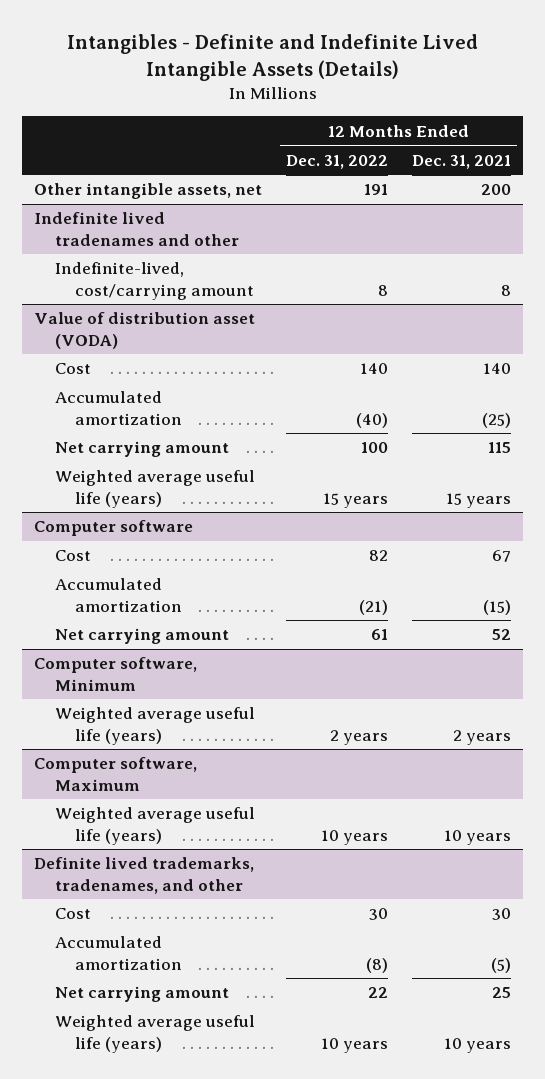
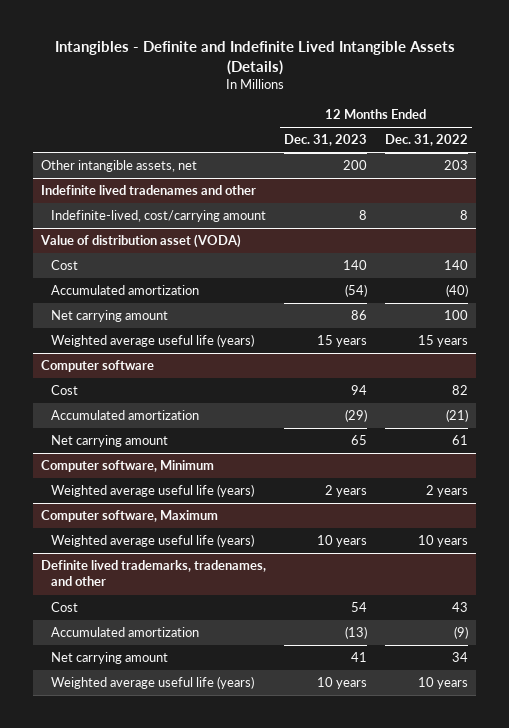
[412,154,512,169] Dec. 31, 2021 -> none
none -> [284,134,368,147] Dec. 31, 2023
[364,184,389,196] 191 -> [443,160,468,171] 203
[369,908,389,921] 30 -> [451,602,468,613] 43
[366,957,389,973] (8) -> [453,626,468,640] (9)
[368,987,389,999] 22 -> [451,652,468,663] 34

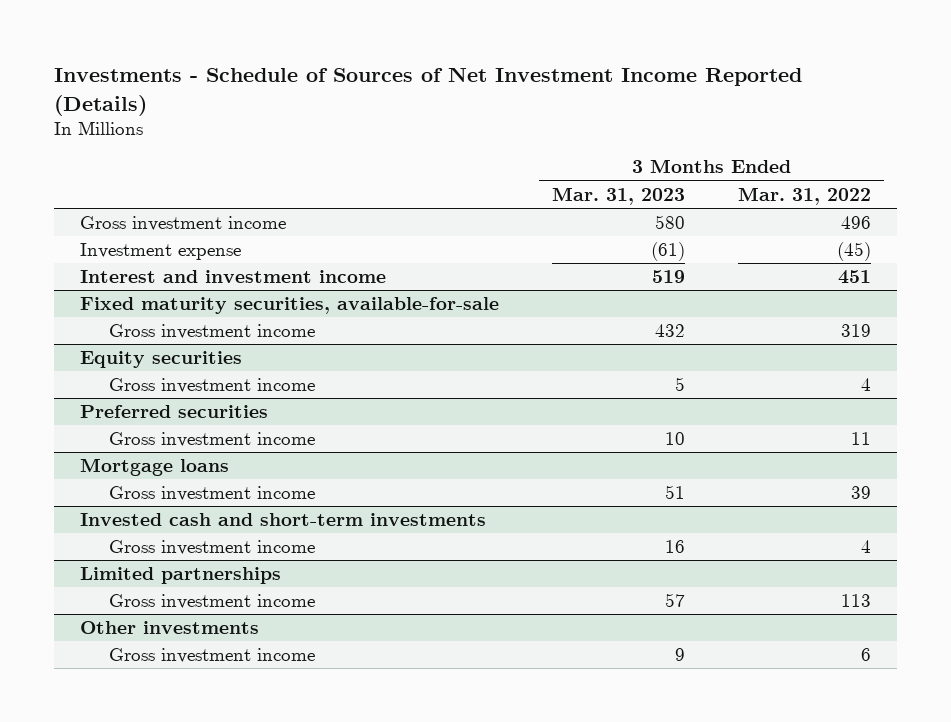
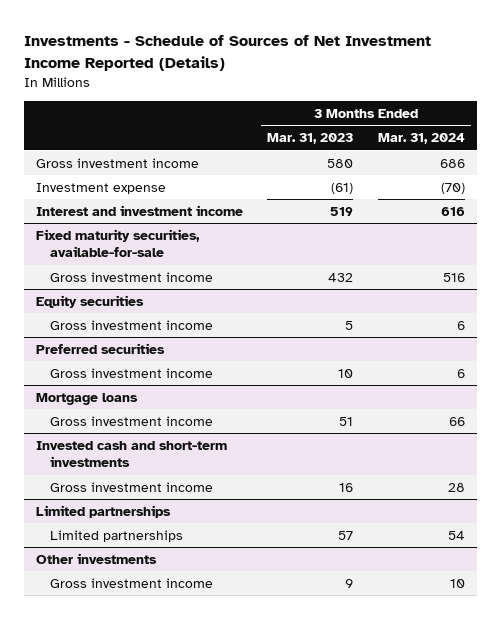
[738,186,872,205] Mar. 31, 2022 -> none
none -> [377,133,465,145] Mar. 31, 2024
[109,593,316,609] Gross investment income -> none
none -> [50,530,184,543] Limited partnerships

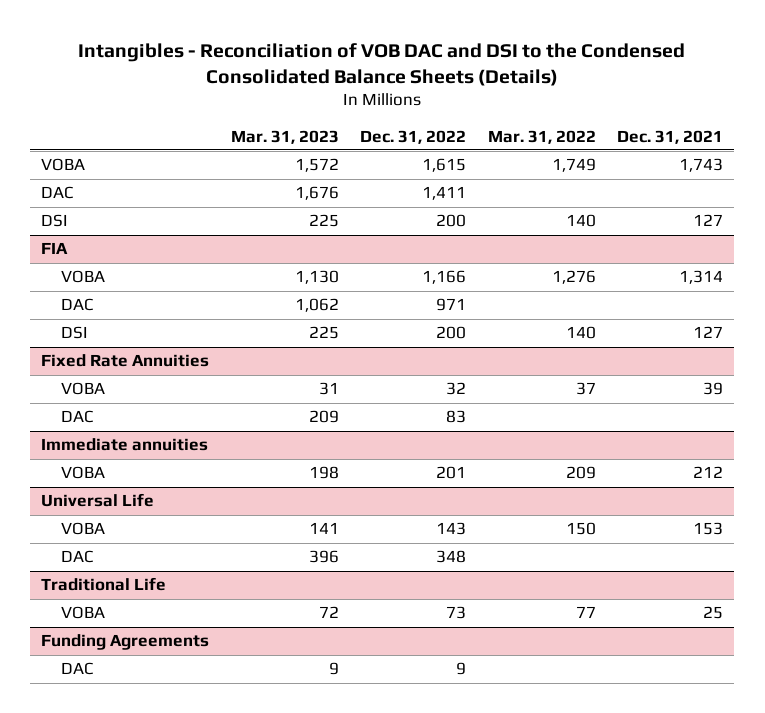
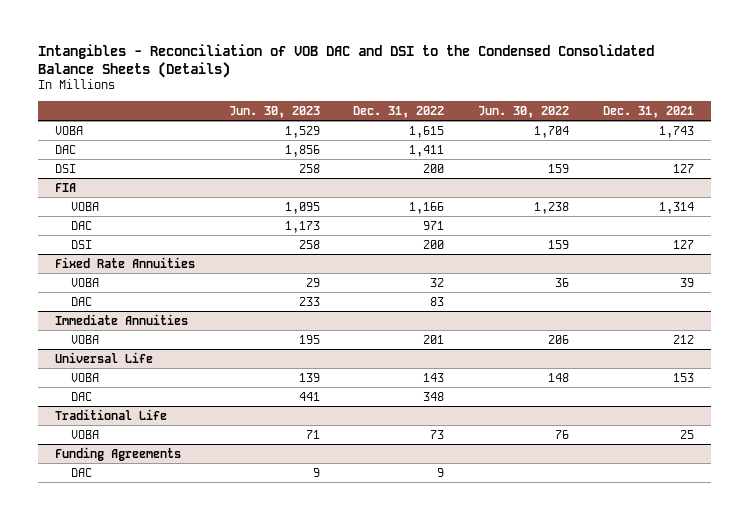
[230,129,339,144] Mar. 31, 2023 -> none
[487,129,596,144] Mar. 31, 2022 -> none
none -> [228,105,320,118] Jun. 30, 2023
none -> [478,105,570,118] Jun. 30, 2022
[41,438,209,452] Immediate annuities -> [54,313,188,325] Immediate Annuities

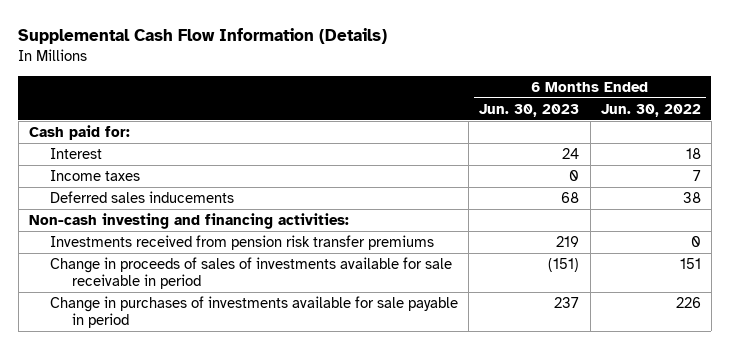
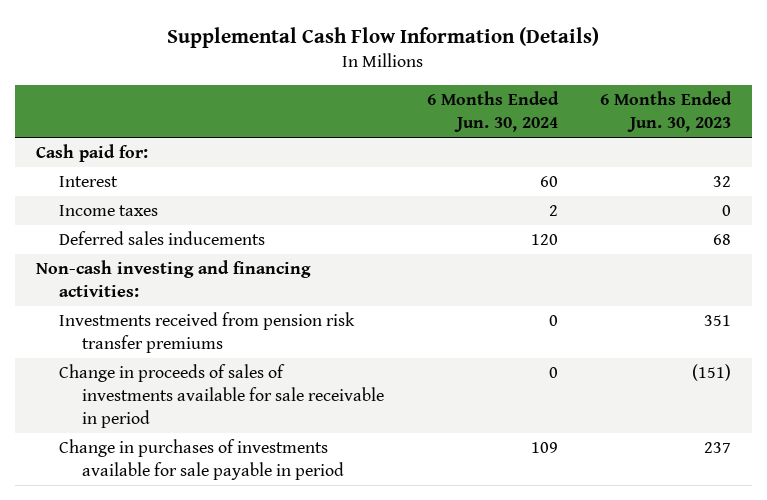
[600,104,701,118] Jun. 30, 2022 -> none
none -> [426,91,559,133] 6 Months Ended Jun. 30, 2024
[562,148,580,160] 24 -> [712,176,731,188] 32
[556,236,580,248] 219 -> [703,315,731,327] 351

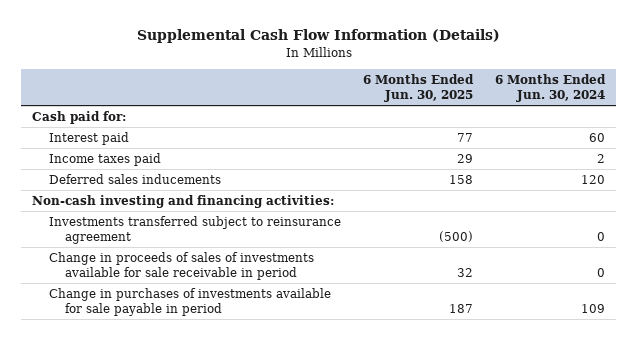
[599,91,732,133] 6 Months Ended Jun. 30, 2023 -> none
none -> [362,74,474,103] 6 Months Ended Jun. 30, 2025
[59,176,119,188] Interest -> [48,131,129,145] Interest paid
[59,205,159,217] Income taxes -> [48,152,161,166] Income taxes paid
[59,312,356,354] Investments received from pension risk transfer premiums -> none
none -> [48,215,341,245] Investments transferred subject to reinsurance agreement

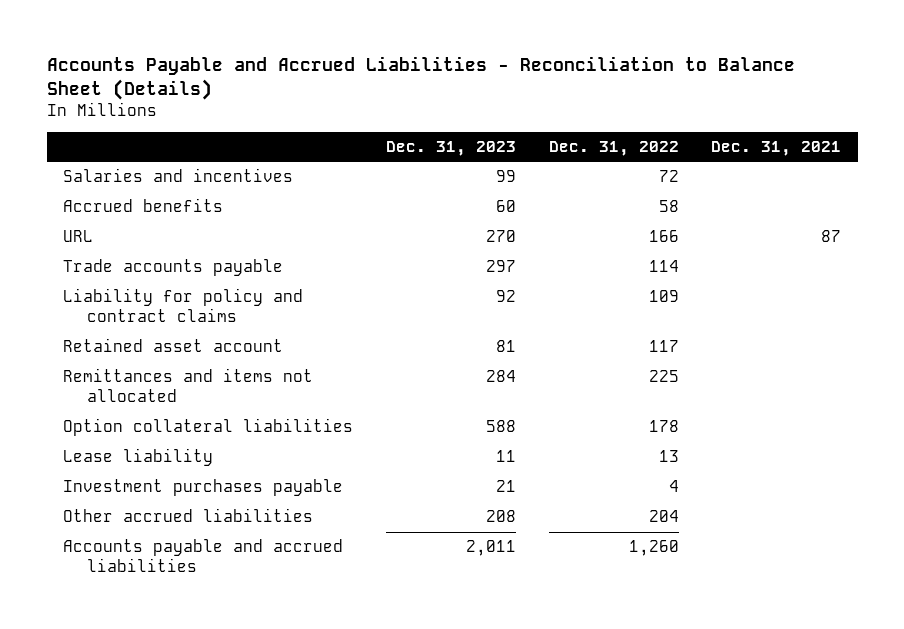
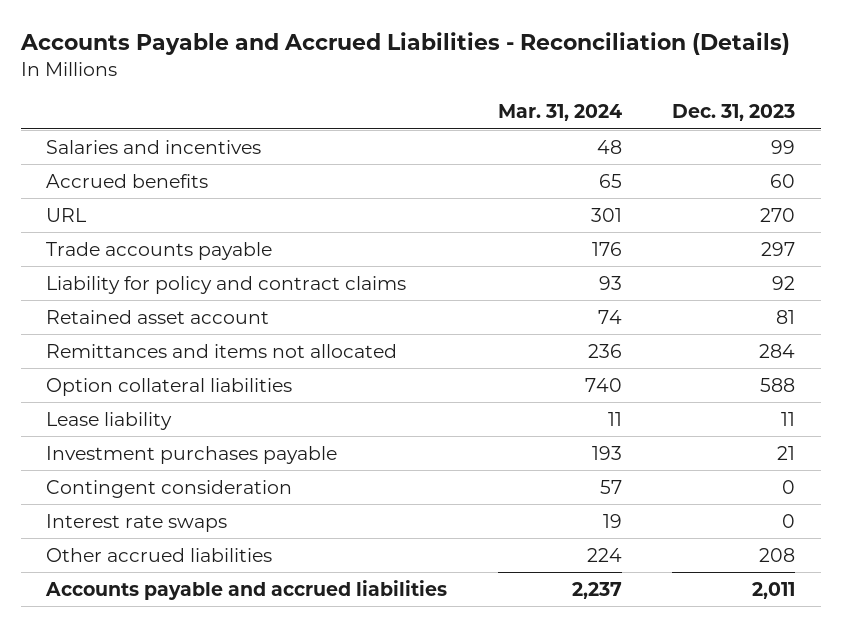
[46,55,795,101] Accounts Payable and Accrued Liabilities - Reconciliation to Balance Sheet (Details) -> [19,32,790,56] Accounts Payable and Accrued Liabilities - Reconciliation (Details)
[548,141,679,157] Dec. 31, 2022 -> none
[711,141,842,157] Dec. 31, 2021 -> none
none -> [497,104,622,122] Mar. 31, 2024
none -> [46,479,293,498] Contingent consideration
none -> [46,513,228,532] Interest rate swaps

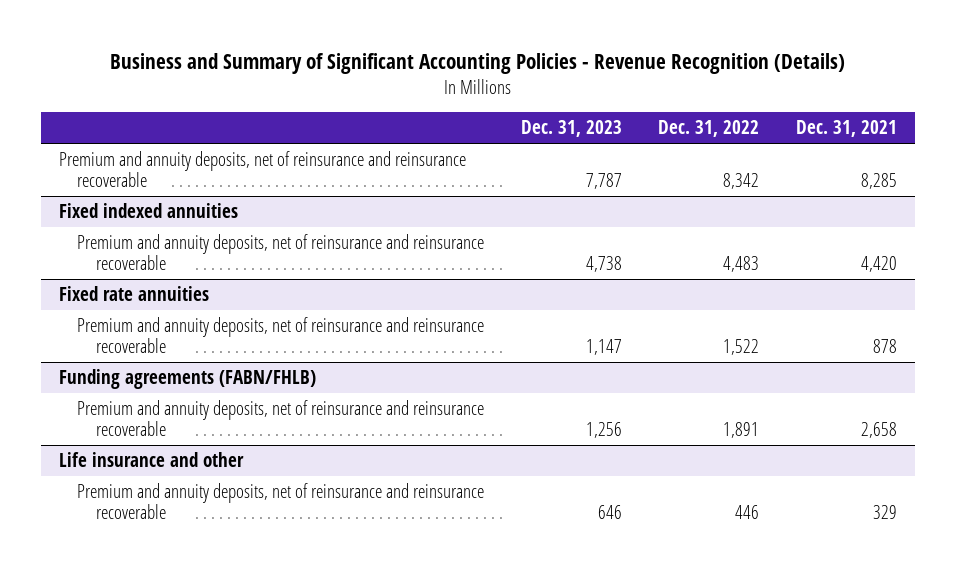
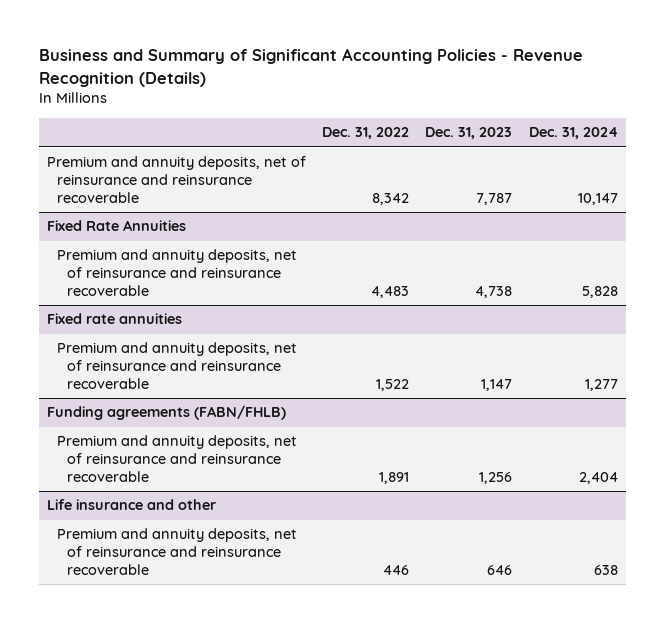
[795,120,897,138] Dec. 31, 2021 -> none
none -> [528,127,618,140] Dec. 31, 2024
[59,202,239,218] Fixed indexed annuities -> [47,220,187,232] Fixed Rate Annuities

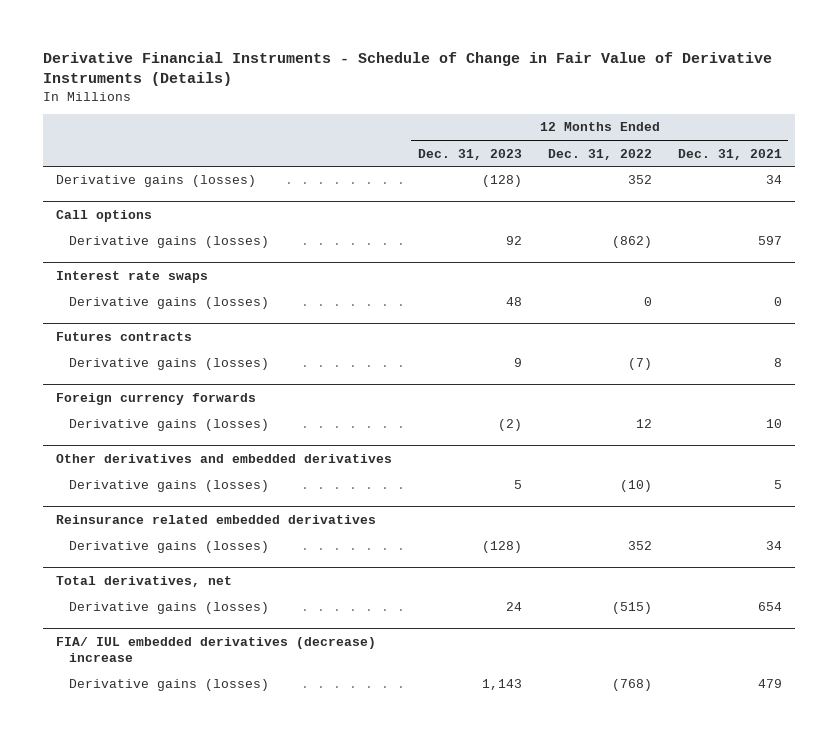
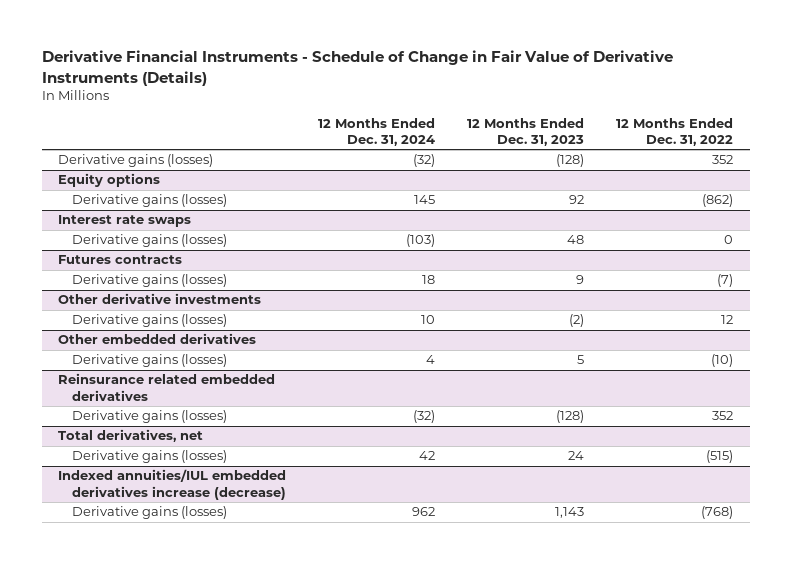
[677,148,782,160] Dec. 31, 2021 -> none
none -> [318,117,436,147] 12 Months Ended Dec. 31, 2024
[55,209,152,222] Call options -> [57,173,160,188] Equity options
[55,392,256,405] Foreign currency forwards -> none
none -> [57,293,261,305] Other derivative investments
[55,453,392,463] Other derivatives and embedded derivatives -> [57,333,256,345] Other embedded derivatives
[55,636,376,663] FIA/ IUL embedded derivatives (decrease) increase -> [57,469,286,500] Indexed annuities/IUL embedded derivatives increase (decrease)

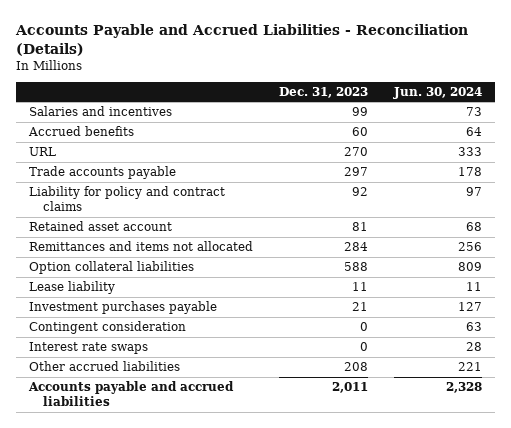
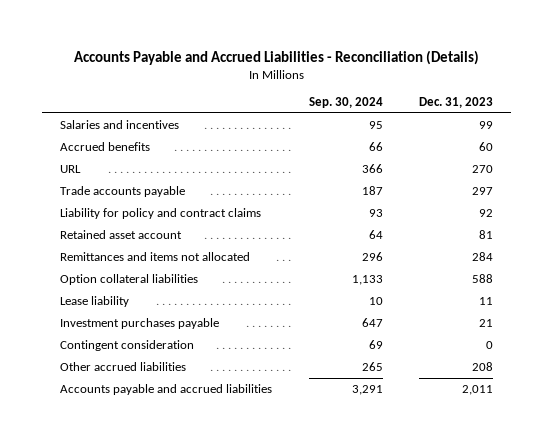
[392,86,482,99] Jun. 30, 2024 -> none
none -> [308,97,383,109] Sep. 30, 2024
[29,342,149,355] Interest rate swaps -> none

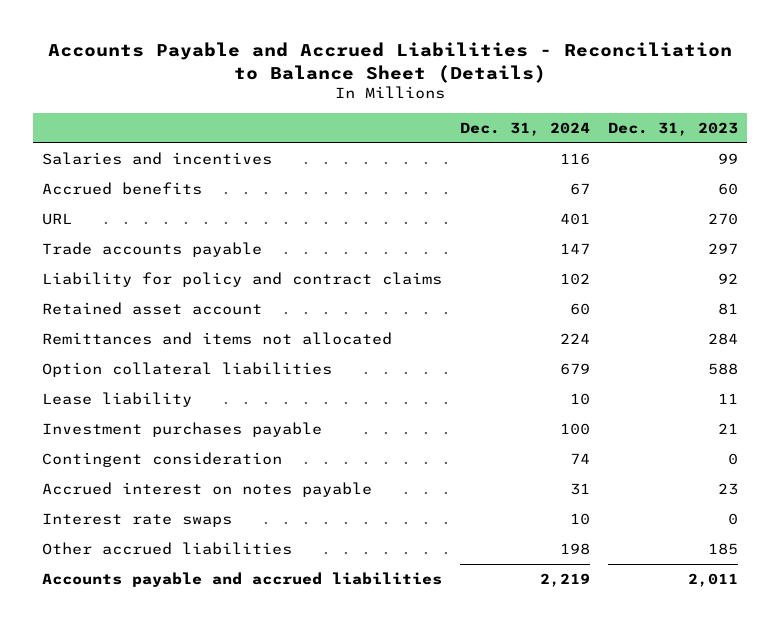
[73,49,479,65] Accounts Payable and Accrued Liabilities - Reconciliation (Details) -> [48,41,733,83] Accounts Payable and Accrued Liabilities - Reconciliation to Balance Sheet (Details)
[308,97,383,109] Sep. 30, 2024 -> none
none -> [460,122,591,137] Dec. 31, 2024
none -> [41,481,372,497] Accrued interest on notes payable
none -> [41,512,232,527] Interest rate swaps
[471,362,493,372] 208 -> [708,542,739,555] 185

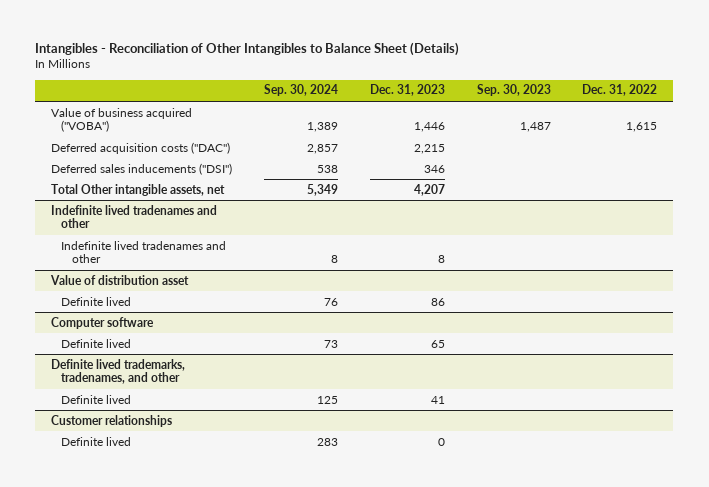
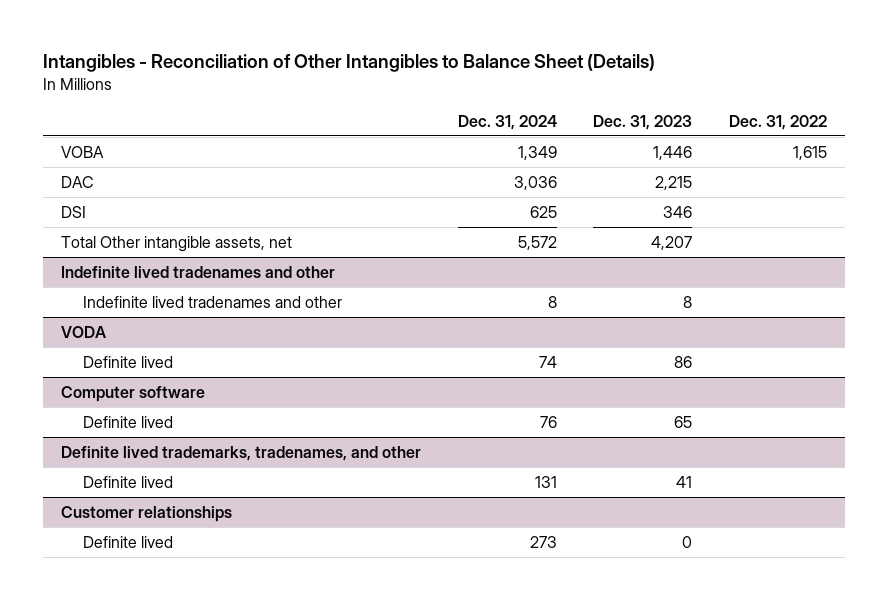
[264,84,339,97] Sep. 30, 2024 -> none
[476,84,551,97] Sep. 30, 2023 -> none
none -> [457,115,557,131] Dec. 31, 2024
[51,107,193,133] Value of business acquired ("VOBA") -> [61,145,105,158] VOBA
[51,141,231,154] Deferred acquisition costs ("DAC") -> [61,175,95,188] DAC
[51,162,233,175] Deferred sales inducements ("DSI") -> [61,205,87,218] DSI
[50,274,190,285] Value of distribution asset -> [61,325,107,338] VODA

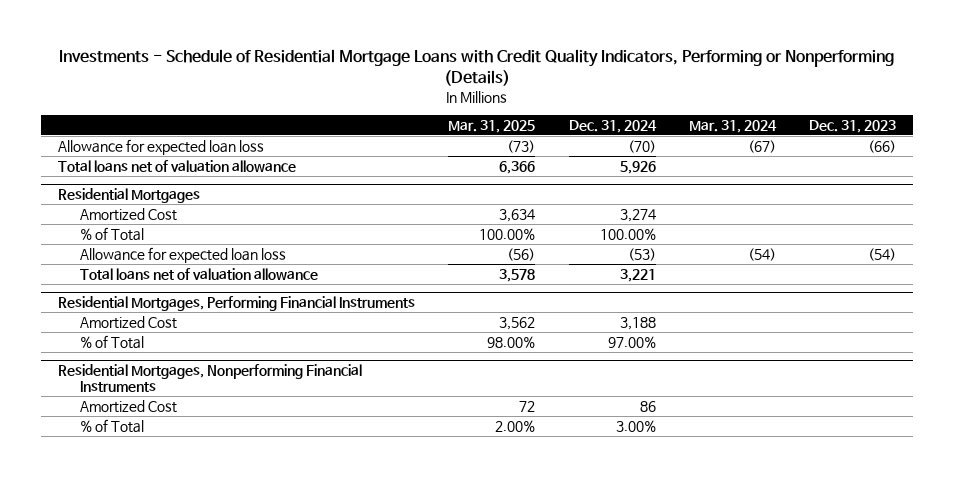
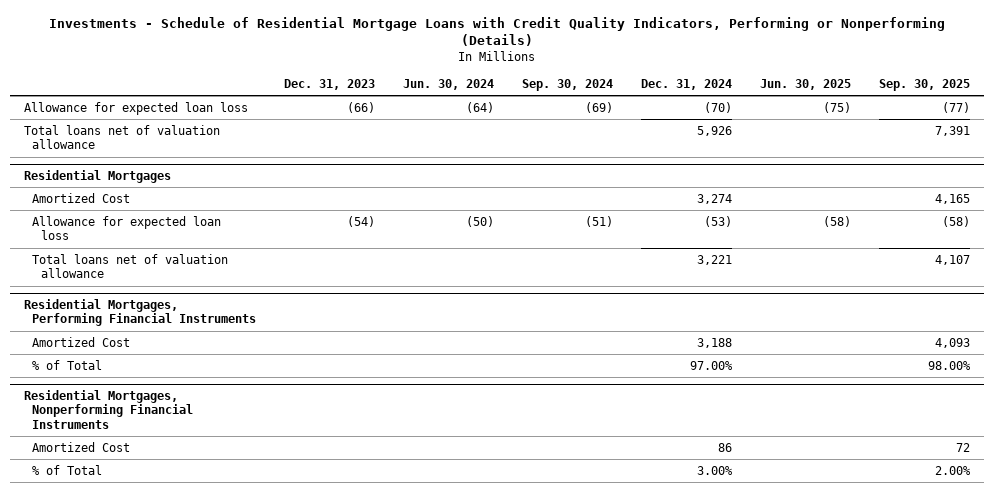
[448,119,536,133] Mar. 31, 2025 -> none
[689,119,778,133] Mar. 31, 2024 -> none
none -> [403,78,495,90] Jun. 30, 2024
none -> [521,78,613,91] Sep. 30, 2024
none -> [759,78,851,90] Jun. 30, 2025
none -> [878,78,970,91] Sep. 30, 2025
[79,226,144,241] % of Total -> none

